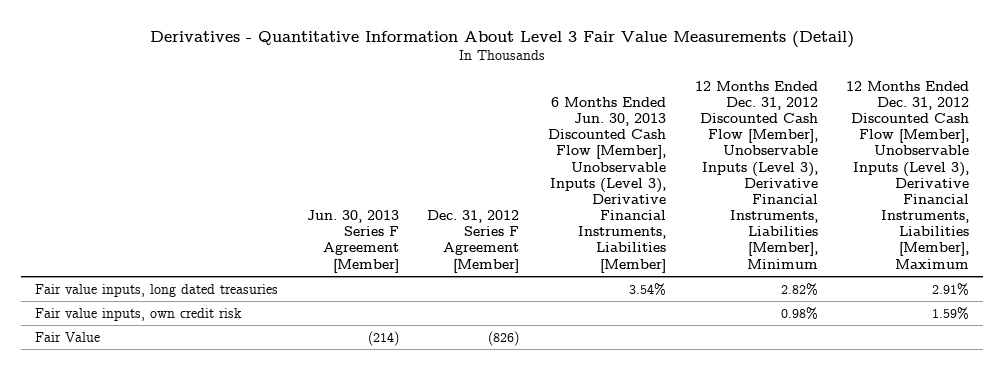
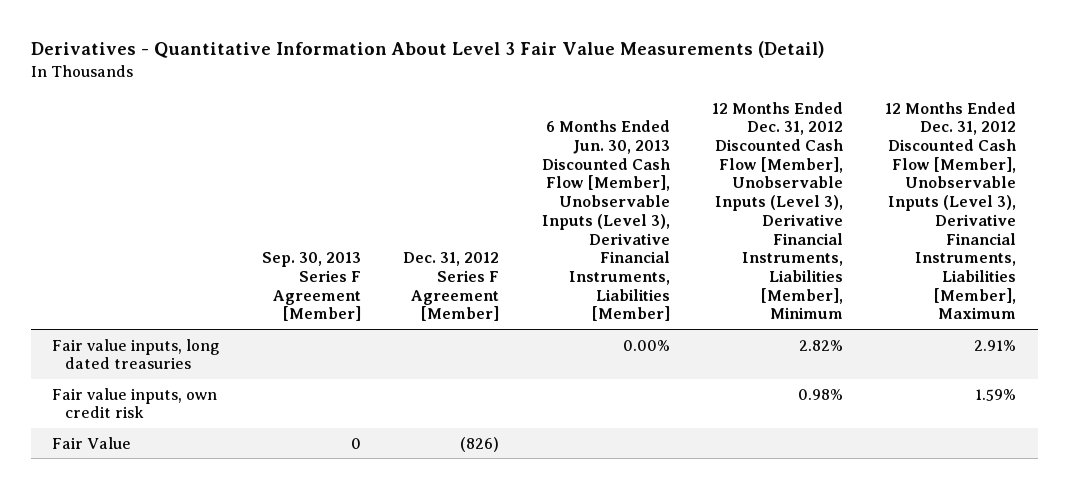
[306,210,399,273] Jun. 30, 2013 Series F Agreement [Member] -> none
none -> [262,252,362,322] Sep. 30, 2013 Series F Agreement [Member]
[629,282,667,296] 3.54% -> [622,339,670,351] 0.00%

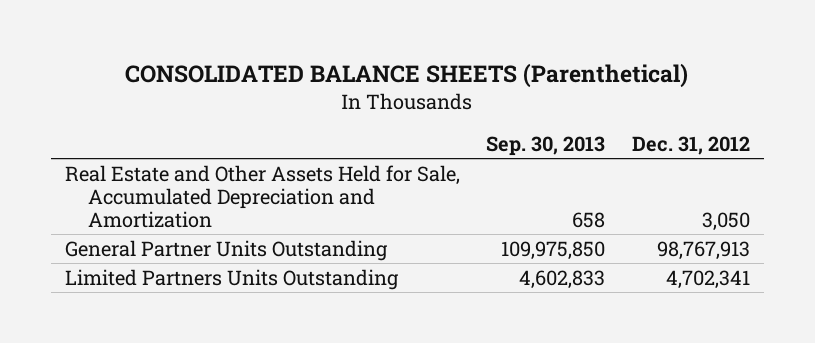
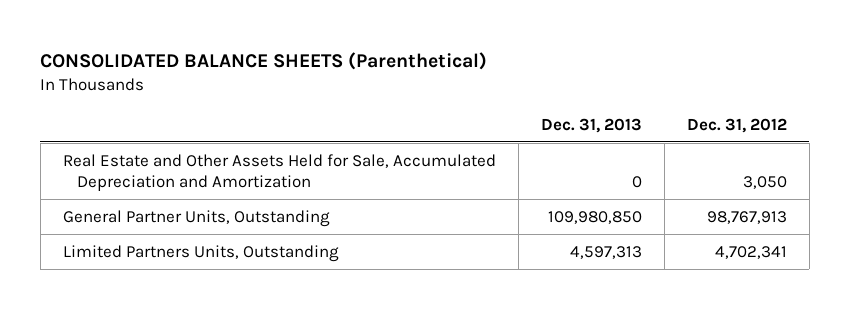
[486,135,606,156] Sep. 30, 2013 -> none
none -> [540,117,642,133] Dec. 31, 2013
[64,239,388,261] General Partner Units Outstanding -> [62,209,330,227] General Partner Units, Outstanding
[64,268,399,290] Limited Partners Units Outstanding -> [62,244,339,262] Limited Partners Units, Outstanding

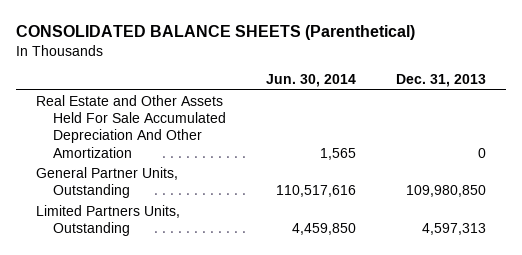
[686,117,787,133] Dec. 31, 2012 -> none
none -> [265,74,356,88] Jun. 30, 2014
[62,153,496,192] Real Estate and Other Assets Held for Sale, Accumulated Depreciation and Amortization -> [35,95,226,158] Real Estate and Other Assets Held For Sale Accumulated Depreciation And Other Amortization

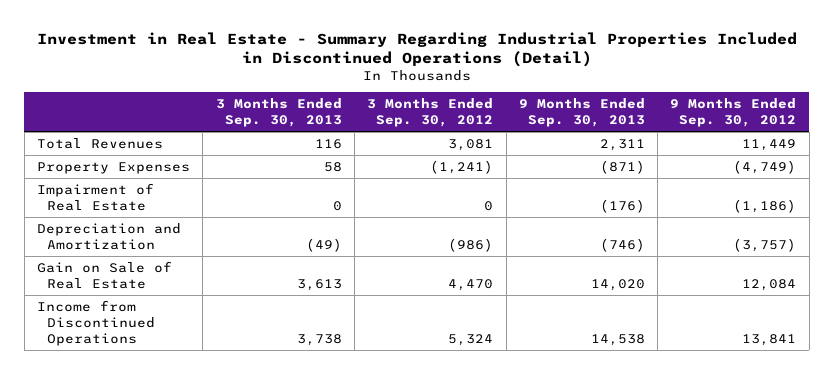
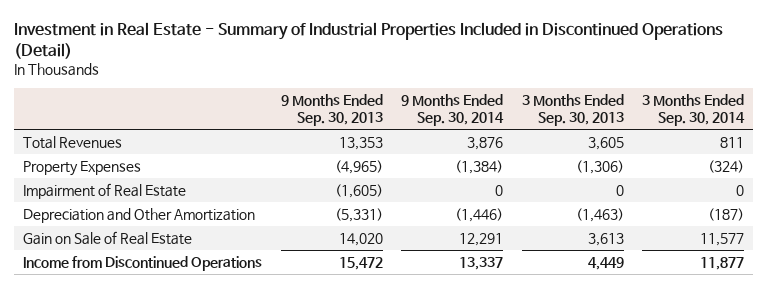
[36,31,797,67] Investment in Real Estate - Summary Regarding Industrial Properties Included in Discontinued Operations (Detail) -> [14,22,724,59] Investment in Real Estate - Summary of Industrial Properties Included in Discontinued Operations (Detail)
[367,98,494,128] 3 Months Ended Sep. 30, 2012 -> none
[670,98,797,128] 9 Months Ended Sep. 30, 2012 -> none
none -> [401,93,505,126] 9 Months Ended Sep. 30, 2014
none -> [642,93,746,126] 3 Months Ended Sep. 30, 2014
[314,138,342,149] 116 -> [587,137,624,151] 3,605
[599,138,645,151] 2,311 -> [338,137,383,151] 13,353
[323,161,342,172] 58 -> [575,160,624,175] (1,306)
[599,159,645,174] (871) -> [334,160,383,175] (4,965)
[599,199,645,214] (176) -> [334,184,383,199] (1,605)
[37,222,182,251] Depreciation and Amortization -> [23,208,256,224] Depreciation and Other Amortization
[305,238,342,253] (49) -> [575,208,624,223] (1,463)
[599,238,645,253] (746) -> [334,208,383,223] (5,331)
[296,334,342,347] 3,738 -> [587,257,624,271] 4,449
[590,334,645,347] 14,538 -> [338,257,383,271] 15,472

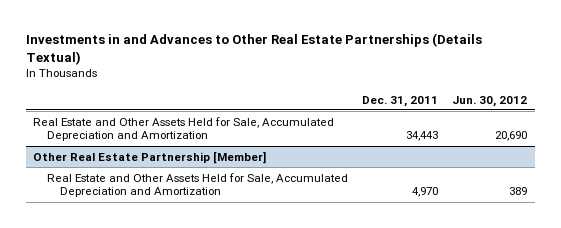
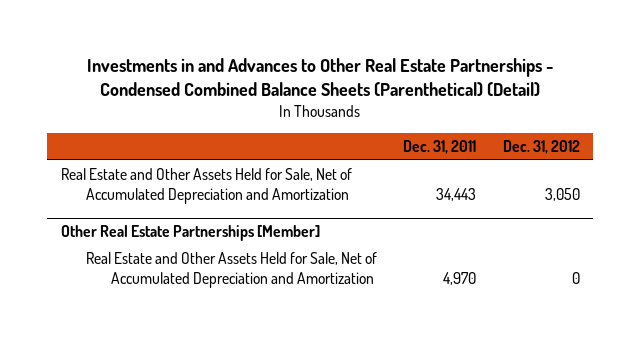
[26,32,483,65] Investments in and Advances to Other Real Estate Partnerships (Details Textual) -> [87,57,554,98] Investments in and Advances to Other Real Estate Partnerships - Condensed Combined Balance Sheets (Parenthetical) (Detail)
[452,95,528,107] Jun. 30, 2012 -> none
none -> [502,140,580,155] Dec. 31, 2012
[33,116,335,142] Real Estate and Other Assets Held for Sale, Accumulated Depreciation and Amortization -> [60,168,352,205] Real Estate and Other Assets Held for Sale, Net of Accumulated Depreciation and Amortization
[33,150,267,164] Other Real Estate Partnership [Member] -> [60,225,320,242] Other Real Estate Partnerships [Member]
[46,172,348,198] Real Estate and Other Assets Held for Sale, Accumulated Depreciation and Amortization -> [85,252,377,289] Real Estate and Other Assets Held for Sale, Net of Accumulated Depreciation and Amortization

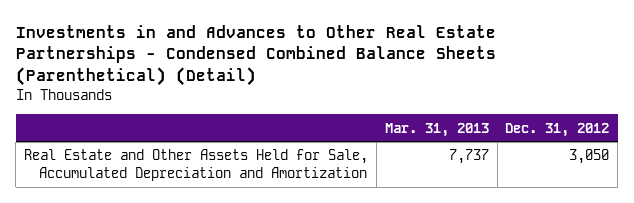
[403,140,477,155] Dec. 31, 2011 -> none
none -> [384,122,489,137] Mar. 31, 2013
[60,225,320,242] Other Real Estate Partnerships [Member] -> none
[85,252,377,289] Real Estate and Other Assets Held for Sale, Net of Accumulated Depreciation and Amortization -> none
[60,168,352,205] Real Estate and Other Assets Held for Sale, Net of Accumulated Depreciation and Amortization -> [24,149,369,181] Real Estate and Other Assets Held for Sale, Accumulated Depreciation and Amortization

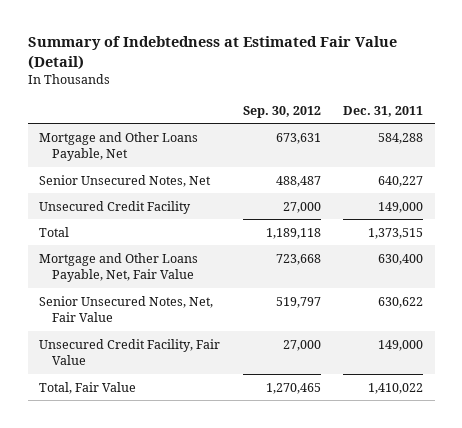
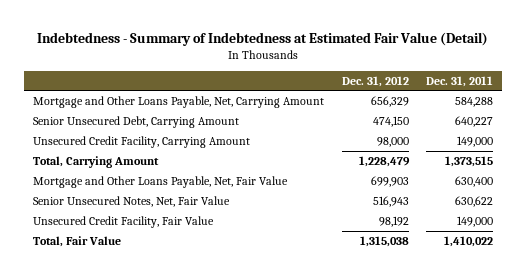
[27,36,397,71] Summary of Indebtedness at Estimated Fair Value (Detail) -> [37,31,489,46] Indebtedness - Summary of Indebtedness at Estimated Fair Value (Detail)
[242,105,321,118] Sep. 30, 2012 -> none
none -> [341,75,409,87] Dec. 31, 2012
[39,131,199,161] Mortgage and Other Loans Payable, Net -> [33,95,325,108] Mortgage and Other Loans Payable, Net, Carrying Amount
[39,174,212,187] Senior Unsecured Notes, Net -> [33,115,240,128] Senior Unsecured Debt, Carrying Amount
[39,200,192,214] Unsecured Credit Facility -> [33,135,251,148] Unsecured Credit Facility, Carrying Amount
[39,226,70,237] Total -> [33,155,160,168] Total, Carrying Amount

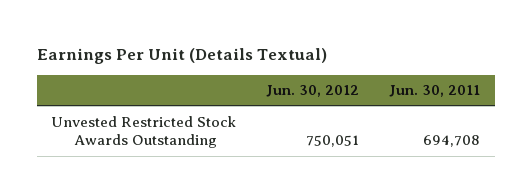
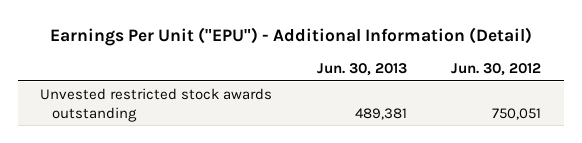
[36,47,327,64] Earnings Per Unit (Details Textual) -> [49,27,532,47] Earnings Per Unit ("EPU") - Additional Information (Detail)
[389,85,481,98] Jun. 30, 2011 -> none
none -> [316,63,407,77] Jun. 30, 2013
[51,115,237,149] Unvested Restricted Stock Awards Outstanding -> [40,88,273,122] Unvested restricted stock awards outstanding

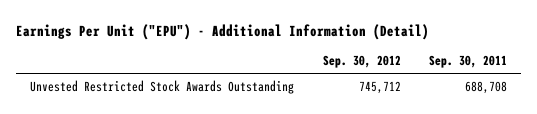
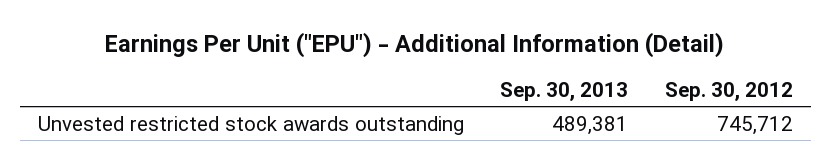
[429,55,508,69] Sep. 30, 2011 -> none
none -> [500,81,629,101] Sep. 30, 2013
[30,79,295,94] Unvested Restricted Stock Awards Outstanding -> [38,116,465,136] Unvested restricted stock awards outstanding

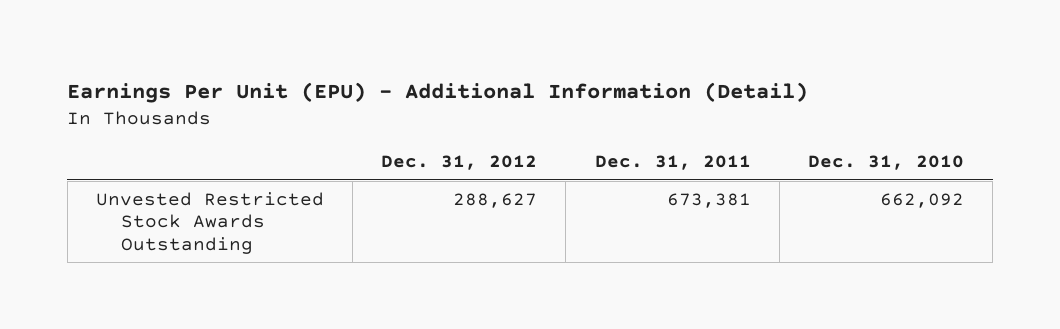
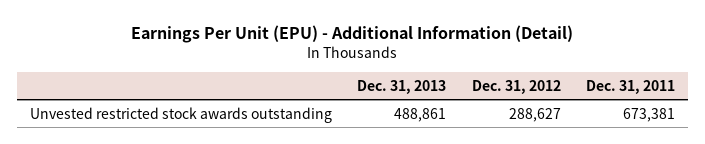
[807,155,964,171] Dec. 31, 2010 -> none
none -> [357,79,447,94] Dec. 31, 2013
[96,191,325,254] Unvested Restricted Stock Awards Outstanding -> [29,106,332,123] Unvested restricted stock awards outstanding

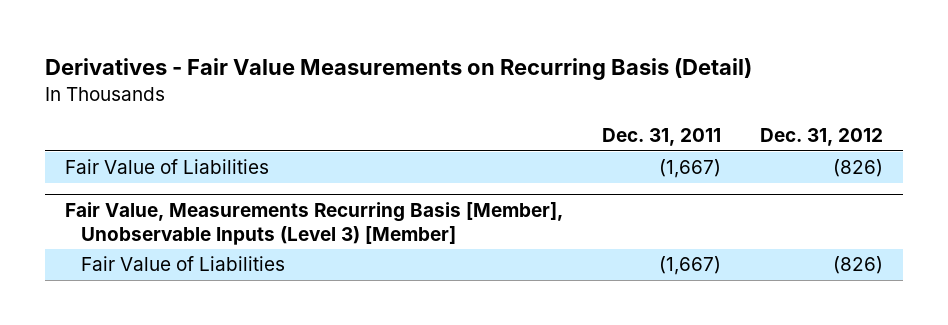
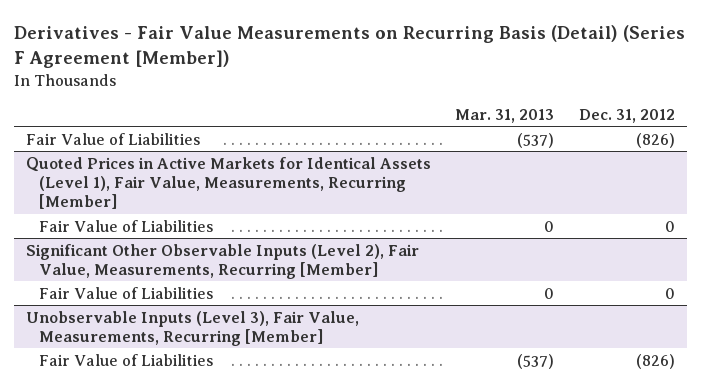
[44,57,752,80] Derivatives - Fair Value Measurements on Recurring Basis (Detail) -> [13,25,685,69] Derivatives - Fair Value Measurements on Recurring Basis (Detail) (Series F Agreement [Member])
[601,128,721,147] Dec. 31, 2011 -> none
none -> [455,109,555,124] Mar. 31, 2013
none -> [26,156,432,210] Quoted Prices in Active Markets for Identical Assets (Level 1), Fair Value, Measurements, Recurring [Member]
none -> [39,219,214,232] Fair Value of Liabilities
none -> [26,243,420,279] Significant Other Observable Inputs (Level 2), Fair Value, Measurements, Recurring [Member]
none -> [39,286,214,299] Fair Value of Liabilities
[64,202,563,246] Fair Value, Measurements Recurring Basis [Member], Unobservable Inputs (Level 3) [Member] -> [26,310,360,346] Unobservable Inputs (Level 3), Fair Value, Measurements, Recurring [Member]

